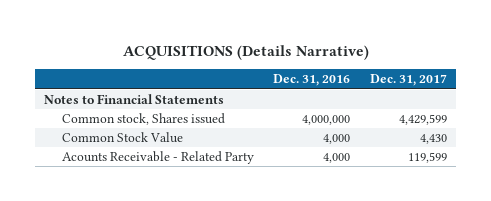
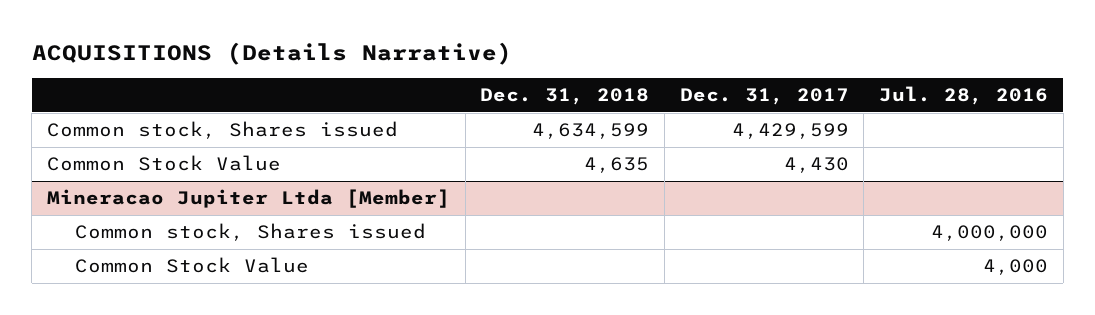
[273,74,351,87] Dec. 31, 2016 -> none
none -> [480,88,650,106] Dec. 31, 2018
none -> [878,86,1048,106] Jul. 28, 2016
[44,94,225,105] Notes to Financial Statements -> none
[61,151,254,165] Acounts Receivable - Related Party -> none
none -> [46,189,450,209] Mineracao Jupiter Ltda [Member]
none -> [74,223,426,242] Common stock, Shares issued
none -> [74,257,309,274] Common Stock Value

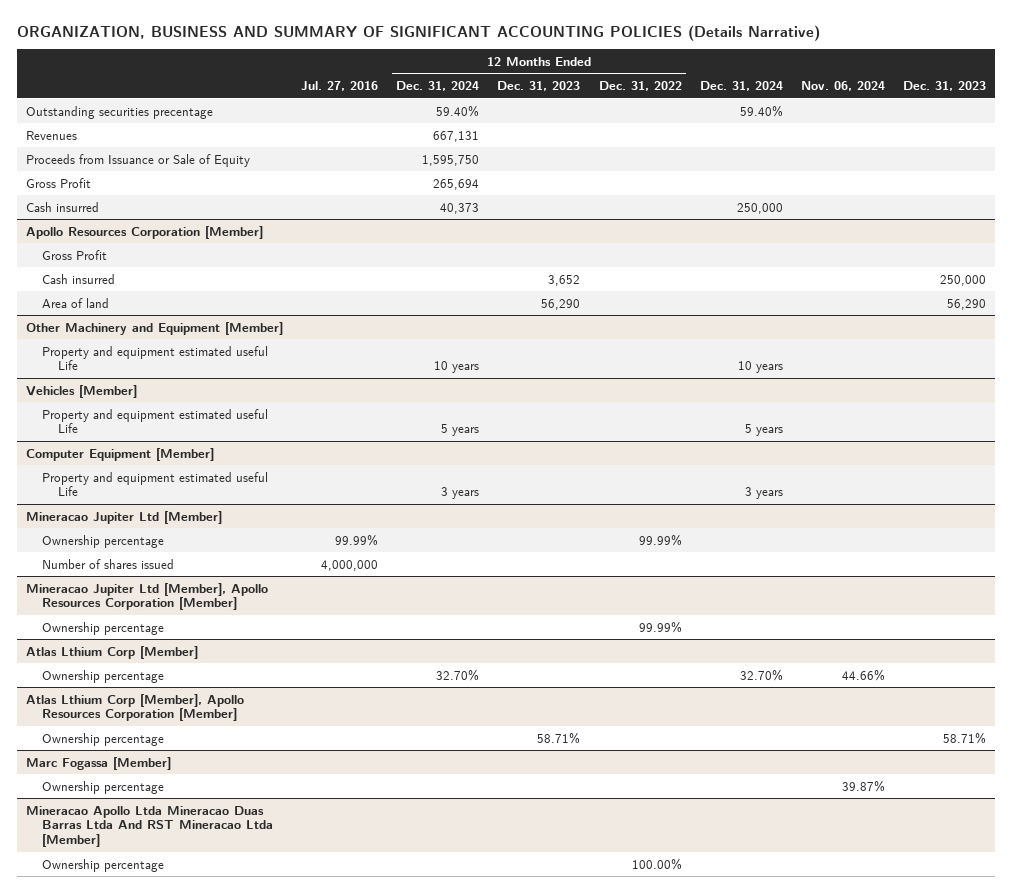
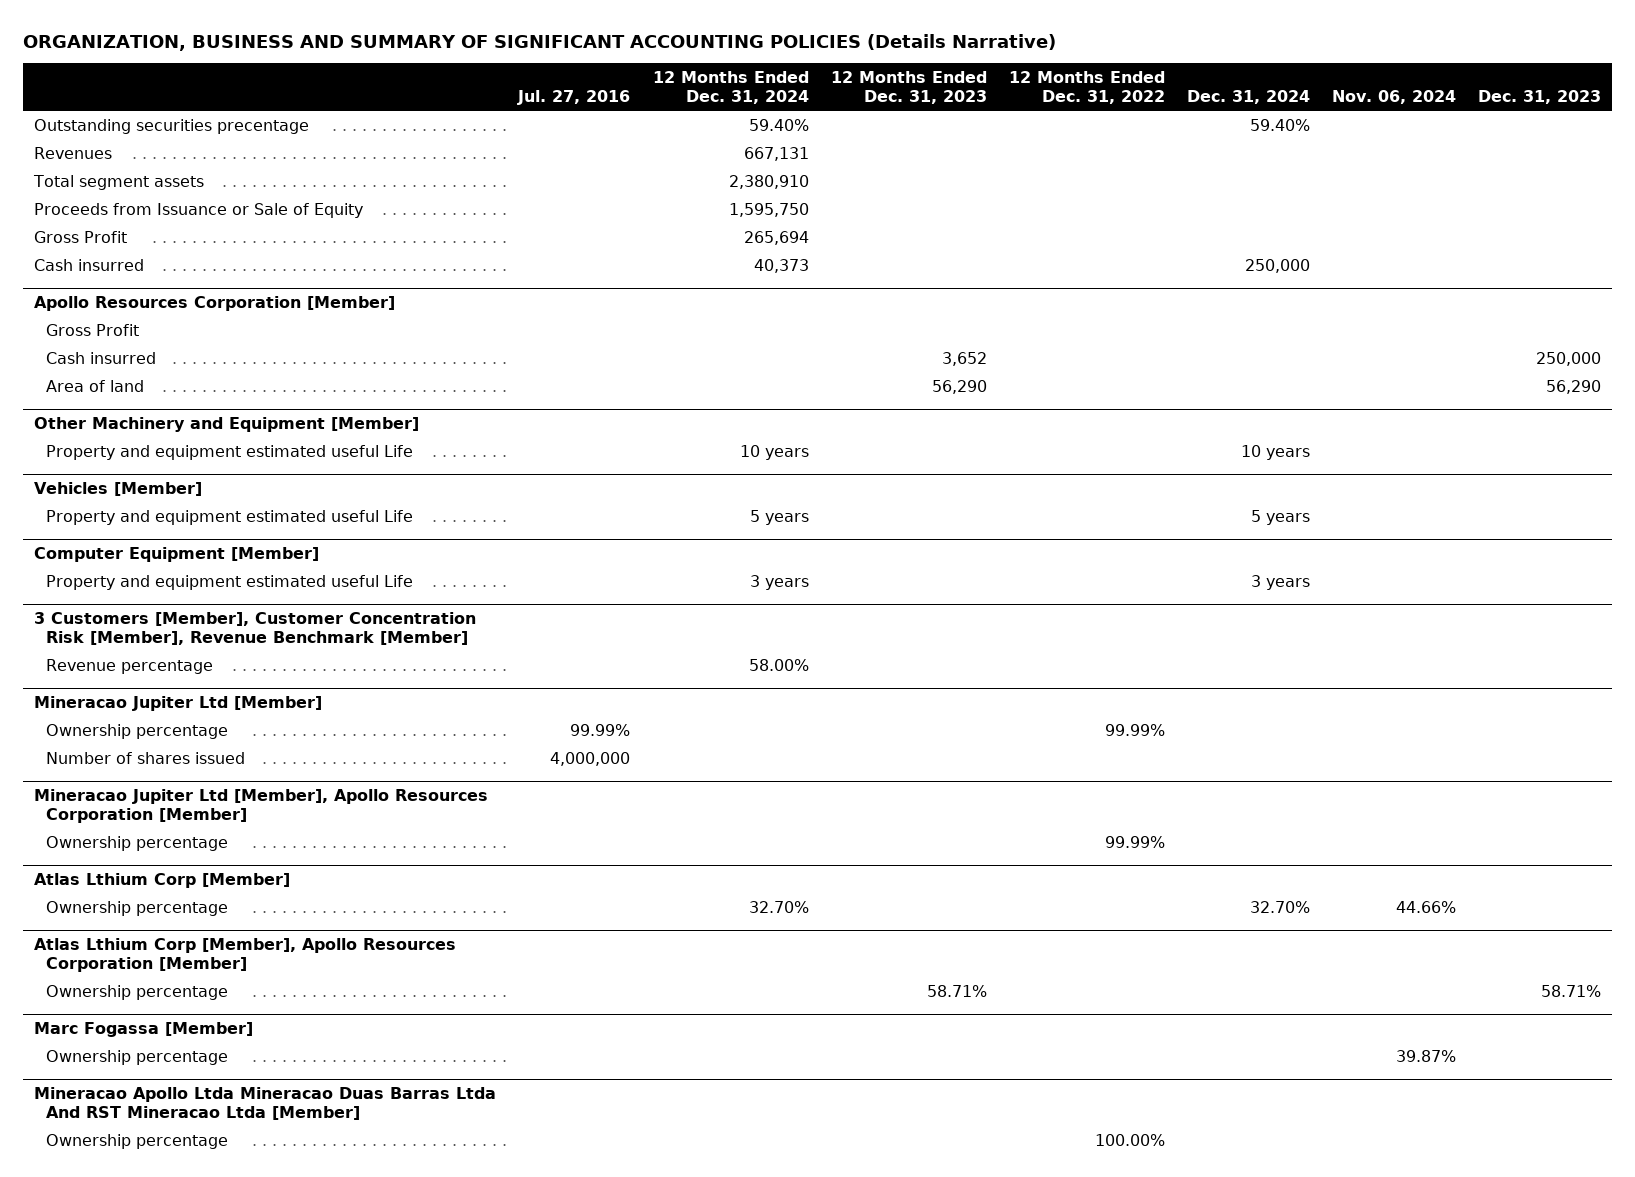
none -> [33,174,205,190] Total segment assets
none -> [34,612,477,645] 3 Customers [Member], Customer Concentration Risk [Member], Revenue Benchmark [Member]
none -> [46,658,214,674] Revenue percentage

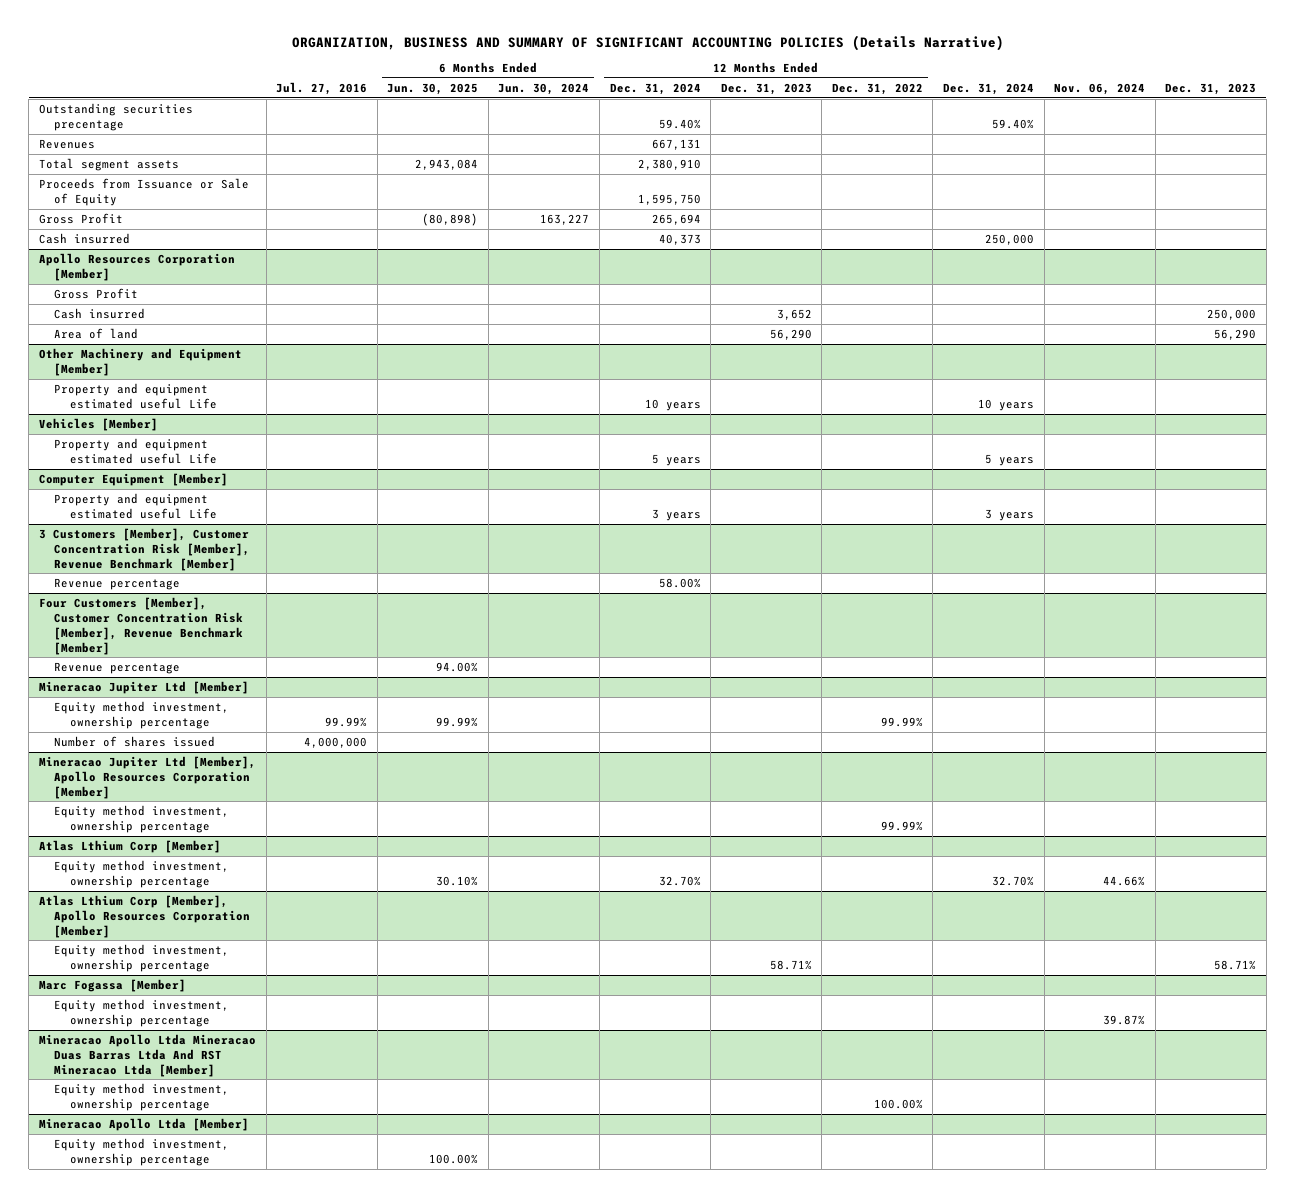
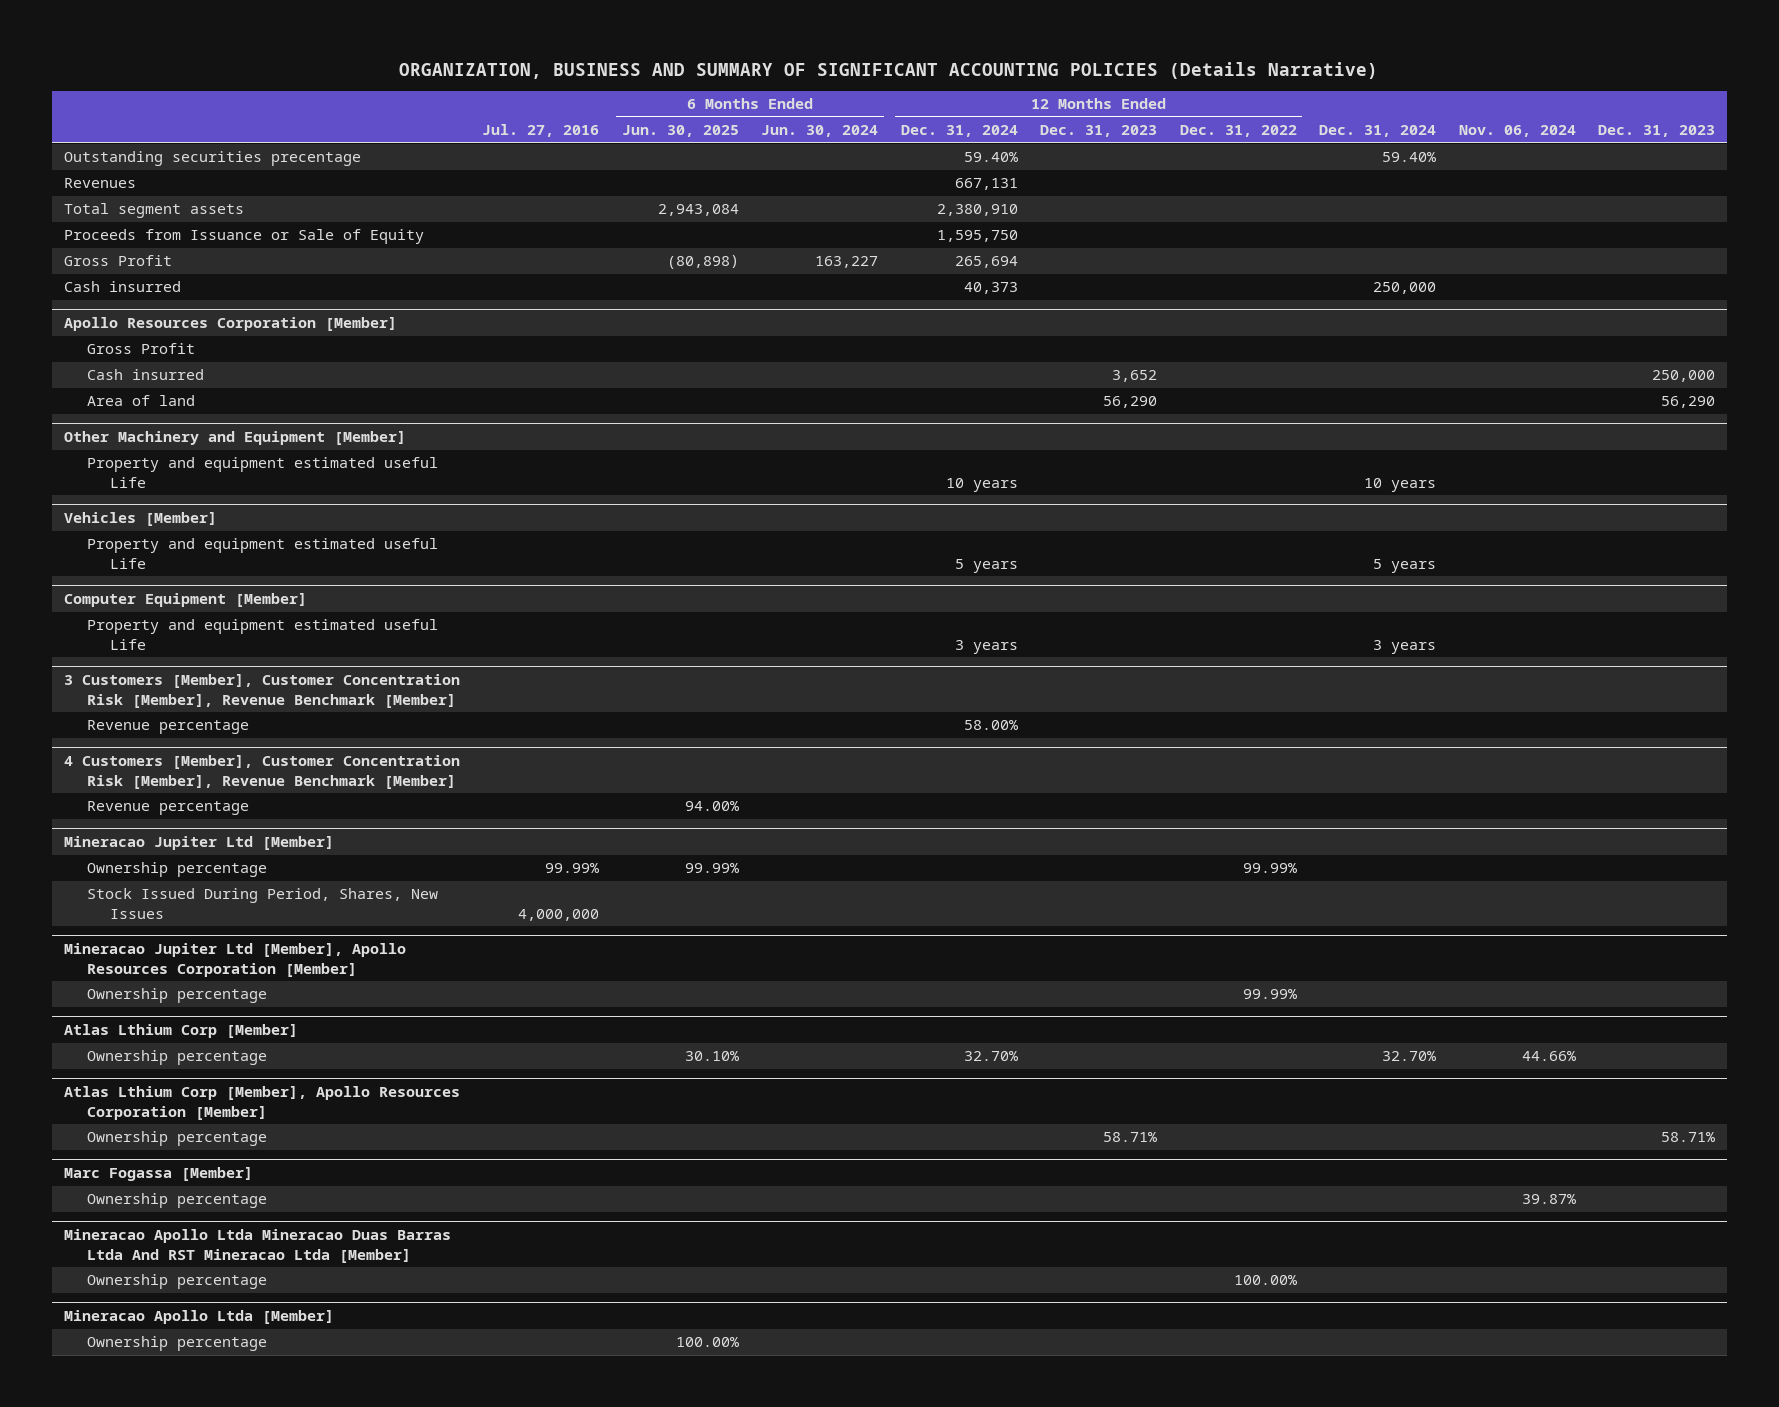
[38,596,244,655] Four Customers [Member], Customer Concentration Risk [Member], Revenue Benchmark [Member] -> [63,755,460,789] 4 Customers [Member], Customer Concentration Risk [Member], Revenue Benchmark [Member]
[54,700,230,729] Equity method investment, ownership percentage -> [86,862,267,878] Ownership percentage
[54,735,216,747] Number of shares issued -> [86,888,438,919] Stock Issued During Period, Shares, New Issues
[54,804,230,833] Equity method investment, ownership percentage -> [86,988,267,1004] Ownership percentage
[54,859,230,888] Equity method investment, ownership percentage -> [86,1050,267,1066] Ownership percentage
[54,943,230,972] Equity method investment, ownership percentage -> [86,1131,267,1147] Ownership percentage
[54,998,230,1027] Equity method investment, ownership percentage -> [86,1193,267,1209] Ownership percentage
[54,1082,230,1111] Equity method investment, ownership percentage -> [86,1274,267,1290] Ownership percentage
[54,1137,230,1166] Equity method investment, ownership percentage -> [86,1336,267,1352] Ownership percentage

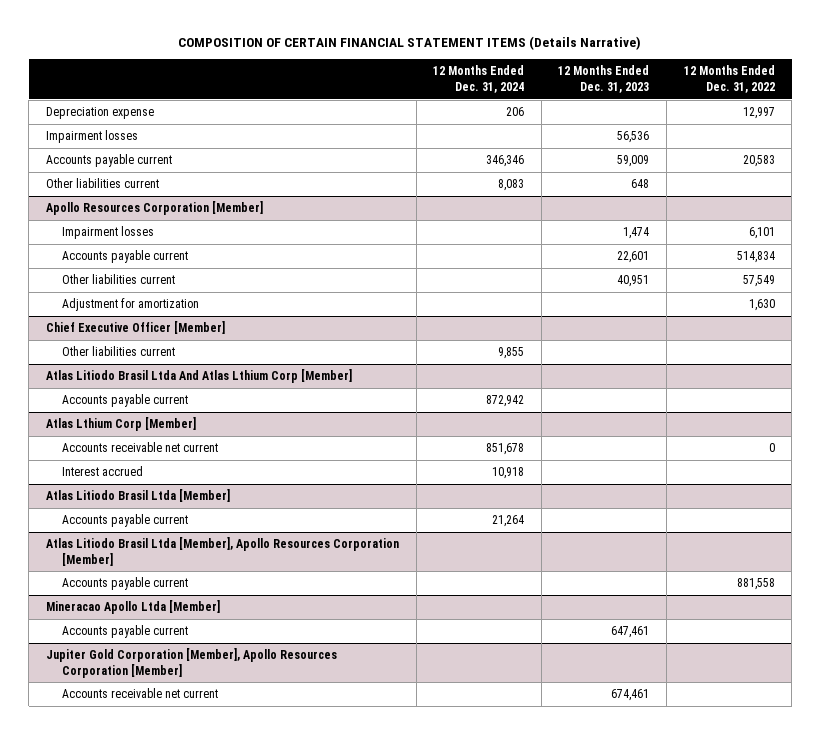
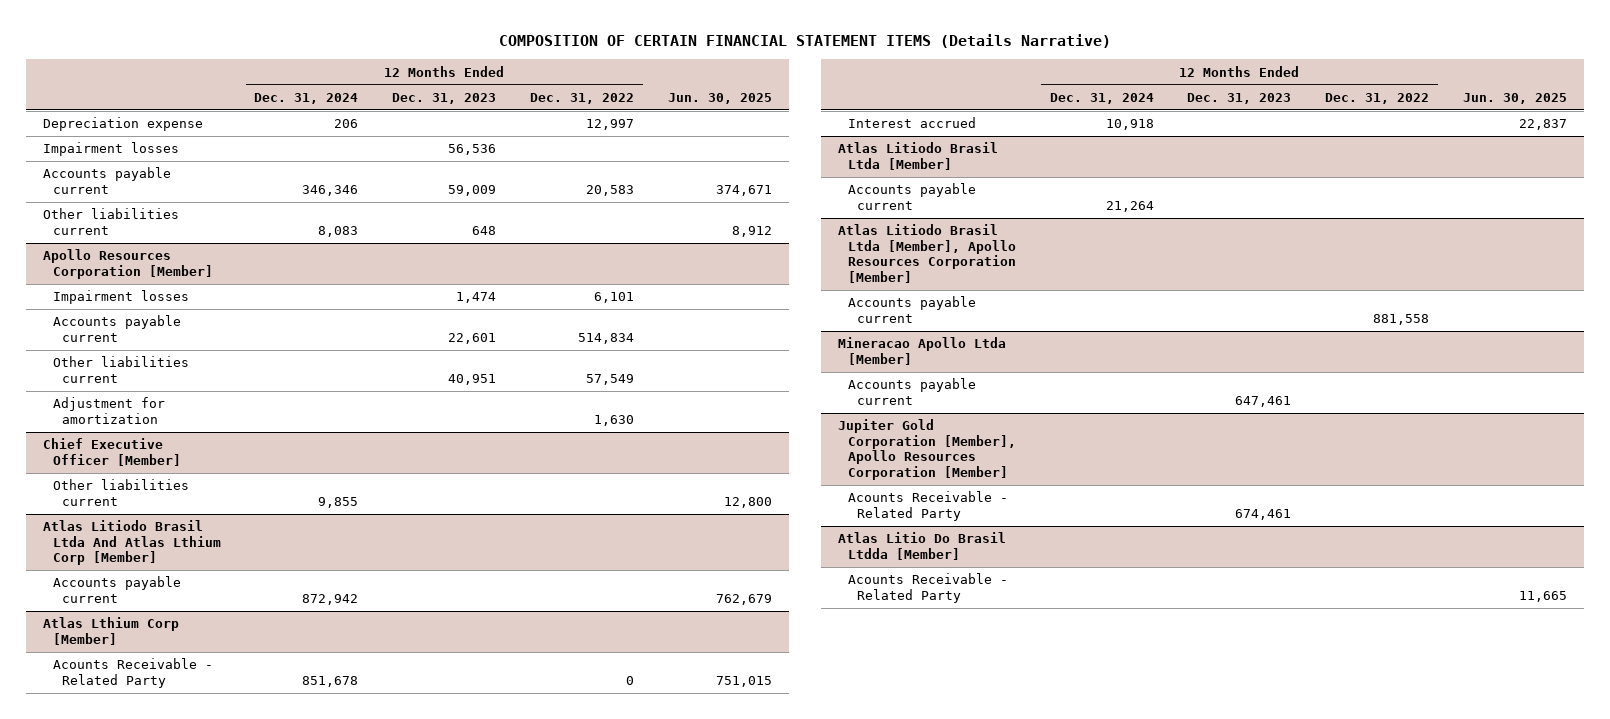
none -> [667,93,772,105] Jun. 30, 2025
[61,442,218,453] Accounts receivable net current -> [52,658,213,688] Acounts Receivable - Related Party
[61,688,218,699] Accounts receivable net current -> [847,491,1008,521] Acounts Receivable - Related Party
none -> [838,532,1007,560] Atlas Litio Do Brasil Ltdda [Member]
none -> [847,573,1008,603] Acounts Receivable - Related Party

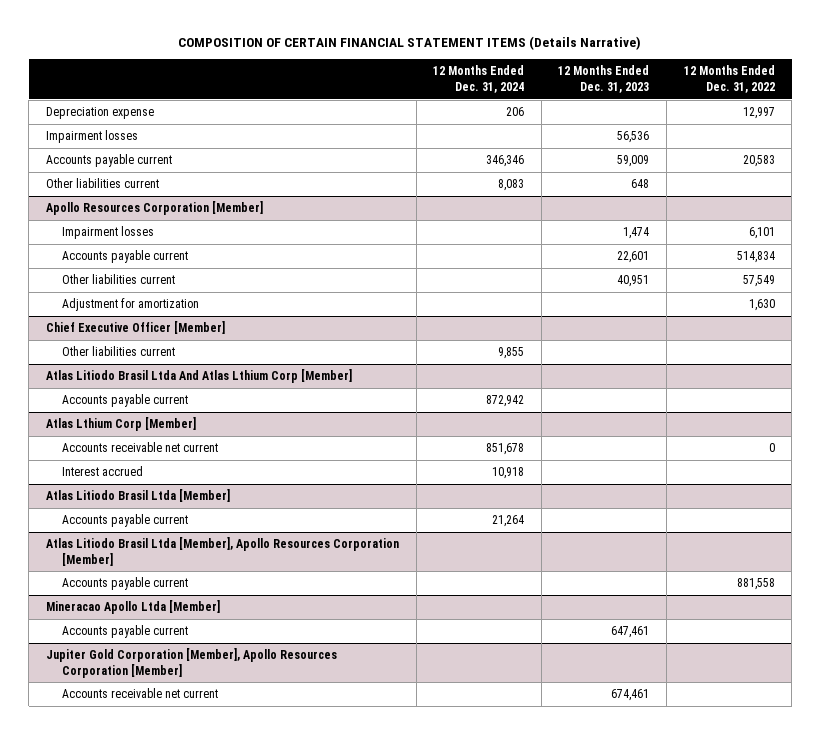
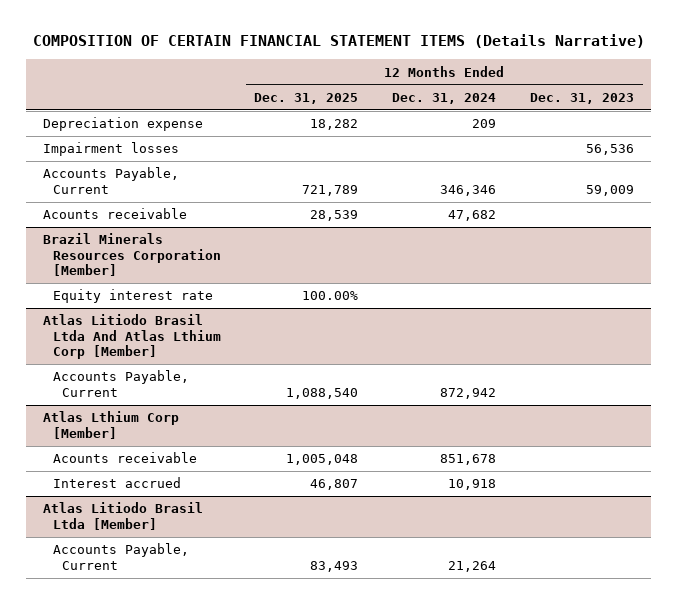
[683,65,775,93] 12 Months Ended Dec. 31, 2022 -> none
none -> [254,93,359,105] Dec. 31, 2025
[506,107,525,117] 206 -> [472,119,497,129] 209
[45,178,159,189] Other liabilities current -> none
[45,201,263,216] Apollo Resources Corporation [Member] -> none
[61,226,154,240] Impairment losses -> none
[61,250,188,264] Accounts payable current -> none
[61,274,175,285] Other liabilities current -> none
[61,298,199,312] Adjustment for amortization -> none
[45,321,225,335] Chief Executive Officer [Member] -> none
[61,346,175,357] Other liabilities current -> none
[45,154,172,168] Accounts payable current -> [43,167,180,194] Accounts Payable, Current
none -> [43,208,188,220] Acounts receivable
none -> [43,233,221,277] Brazil Minerals Resources Corporation [Member]
none -> [52,289,213,304] Equity interest rate
[61,394,188,408] Accounts payable current -> [52,370,189,397] Accounts Payable, Current
[61,442,218,453] Accounts receivable net current -> [52,452,197,464] Acounts receivable
[45,537,399,566] Atlas Litiodo Brasil Ltda [Member], Apollo Resources Corporation [Member] -> none
[61,577,188,591] Accounts payable current -> none
[45,600,220,615] Mineracao Apollo Ltda [Member] -> none
[61,625,188,639] Accounts payable current -> none
[45,648,337,678] Jupiter Gold Corporation [Member], Apollo Resources Corporation [Member] -> none
[61,688,218,699] Accounts receivable net current -> none
[61,514,188,528] Accounts payable current -> [52,543,189,570] Accounts Payable, Current

